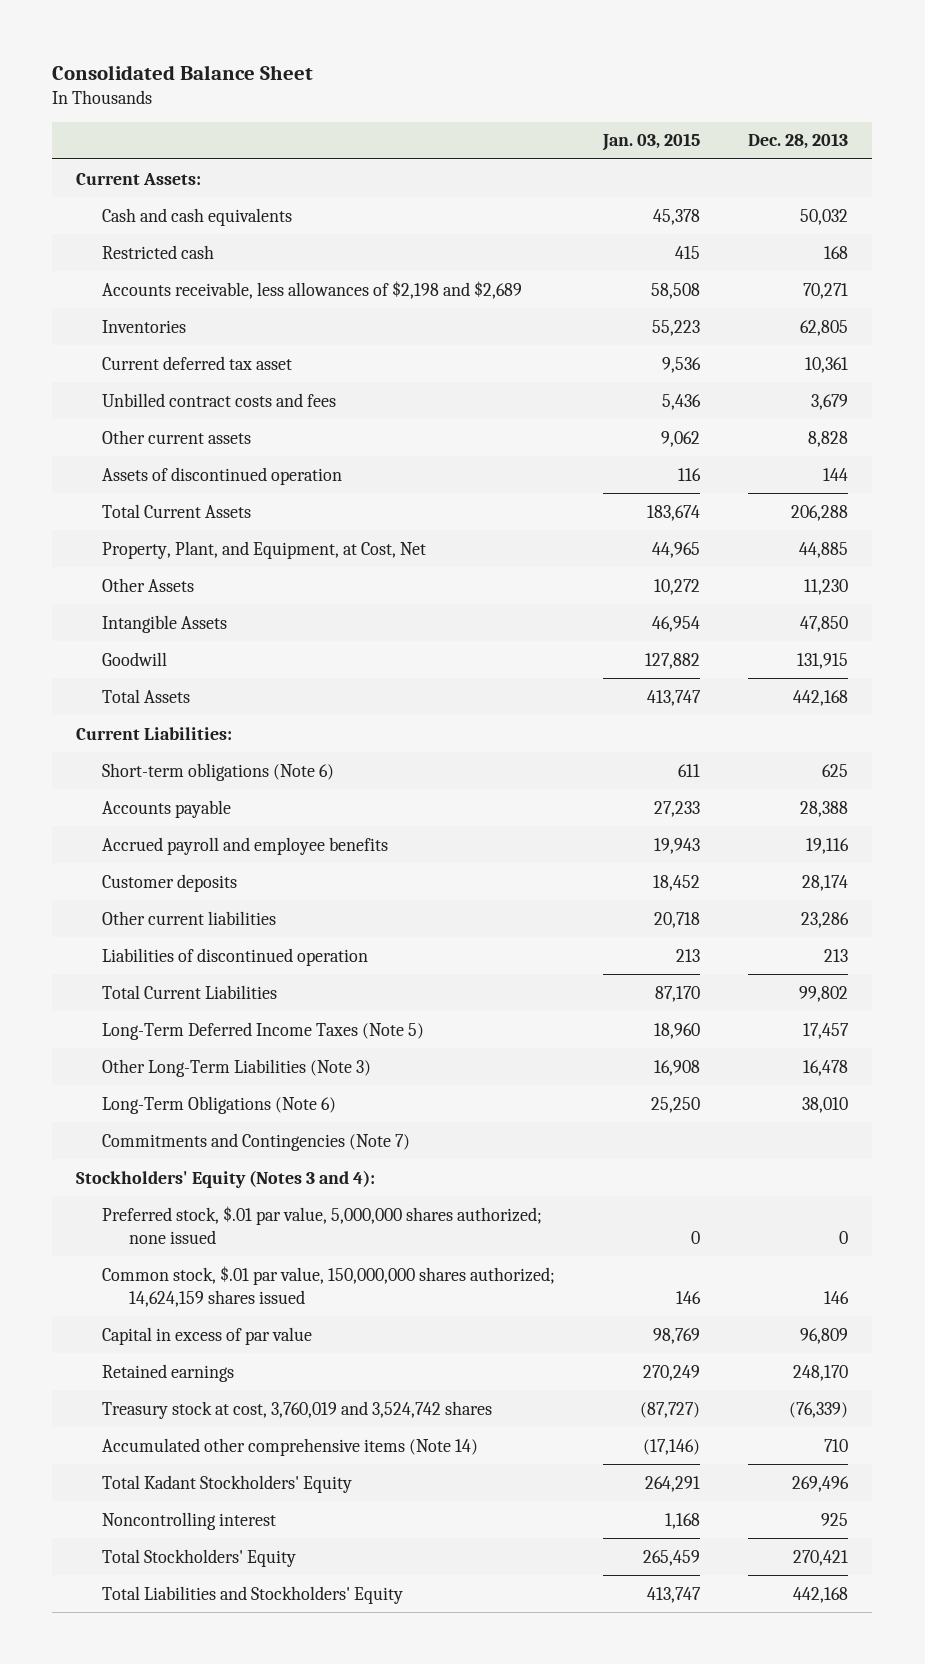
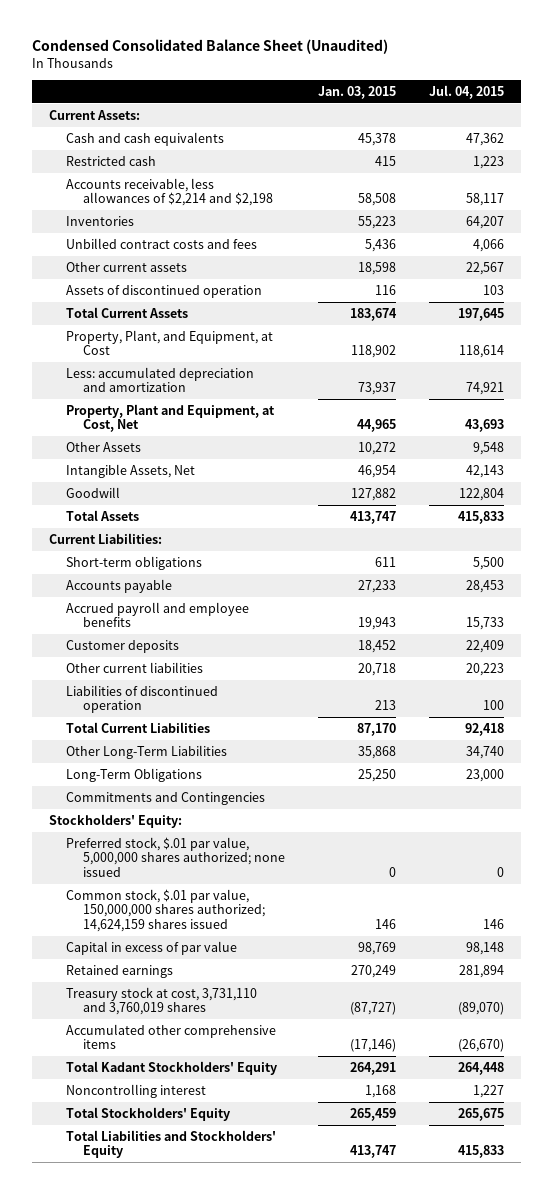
[52,64,314,80] Consolidated Balance Sheet -> [32,39,389,55] Condensed Consolidated Balance Sheet (Unaudited)
[748,133,849,150] Dec. 28, 2013 -> none
none -> [429,84,505,99] Jul. 04, 2015
[102,280,523,299] Accounts receivable, less allowances of $2,198 and $2,689 -> [65,177,274,207] Accounts receivable, less allowances of $2,214 and $2,198
[102,355,293,370] Current deferred tax asset -> none
[661,430,701,447] 9,062 -> [358,261,397,275] 18,598
none -> [65,329,273,356] Property, Plant, and Equipment, at Cost
none -> [65,366,254,393] Less: accumulated depreciation and amortization
[102,540,427,559] Property, Plant, and Equipment, at Cost, Net -> [65,403,275,433] Property, Plant and Equipment, at Cost, Net
[102,614,228,633] Intangible Assets -> [65,463,195,478] Intangible Assets, Net
[102,762,335,781] Short-term obligations (Note 6) -> [65,555,202,570] Short-term obligations
[102,1021,425,1040] Long-Term Deferred Income Taxes (Note 5) -> none
[102,1058,372,1077] Other Long-Term Liabilities (Note 3) -> [65,744,227,759] Other Long-Term Liabilities
[654,1059,701,1076] 16,908 -> [358,745,397,759] 35,868
[102,1095,337,1114] Long-Term Obligations (Note 6) -> [65,767,202,782] Long-Term Obligations
[102,1132,411,1151] Commitments and Contingencies (Note 7) -> [65,791,265,805] Commitments and Contingencies
[76,1169,376,1188] Stockholders' Equity (Notes 3 and 4): -> [48,813,182,828] Stockholders' Equity:
[102,1400,493,1419] Treasury stock at cost, 3,760,019 and 3,524,742 shares -> [65,986,257,1016] Treasury stock at cost, 3,731,110 and 3,760,019 shares
[102,1437,479,1456] Accumulated other comprehensive items (Note 14) -> [65,1023,276,1050] Accumulated other comprehensive items

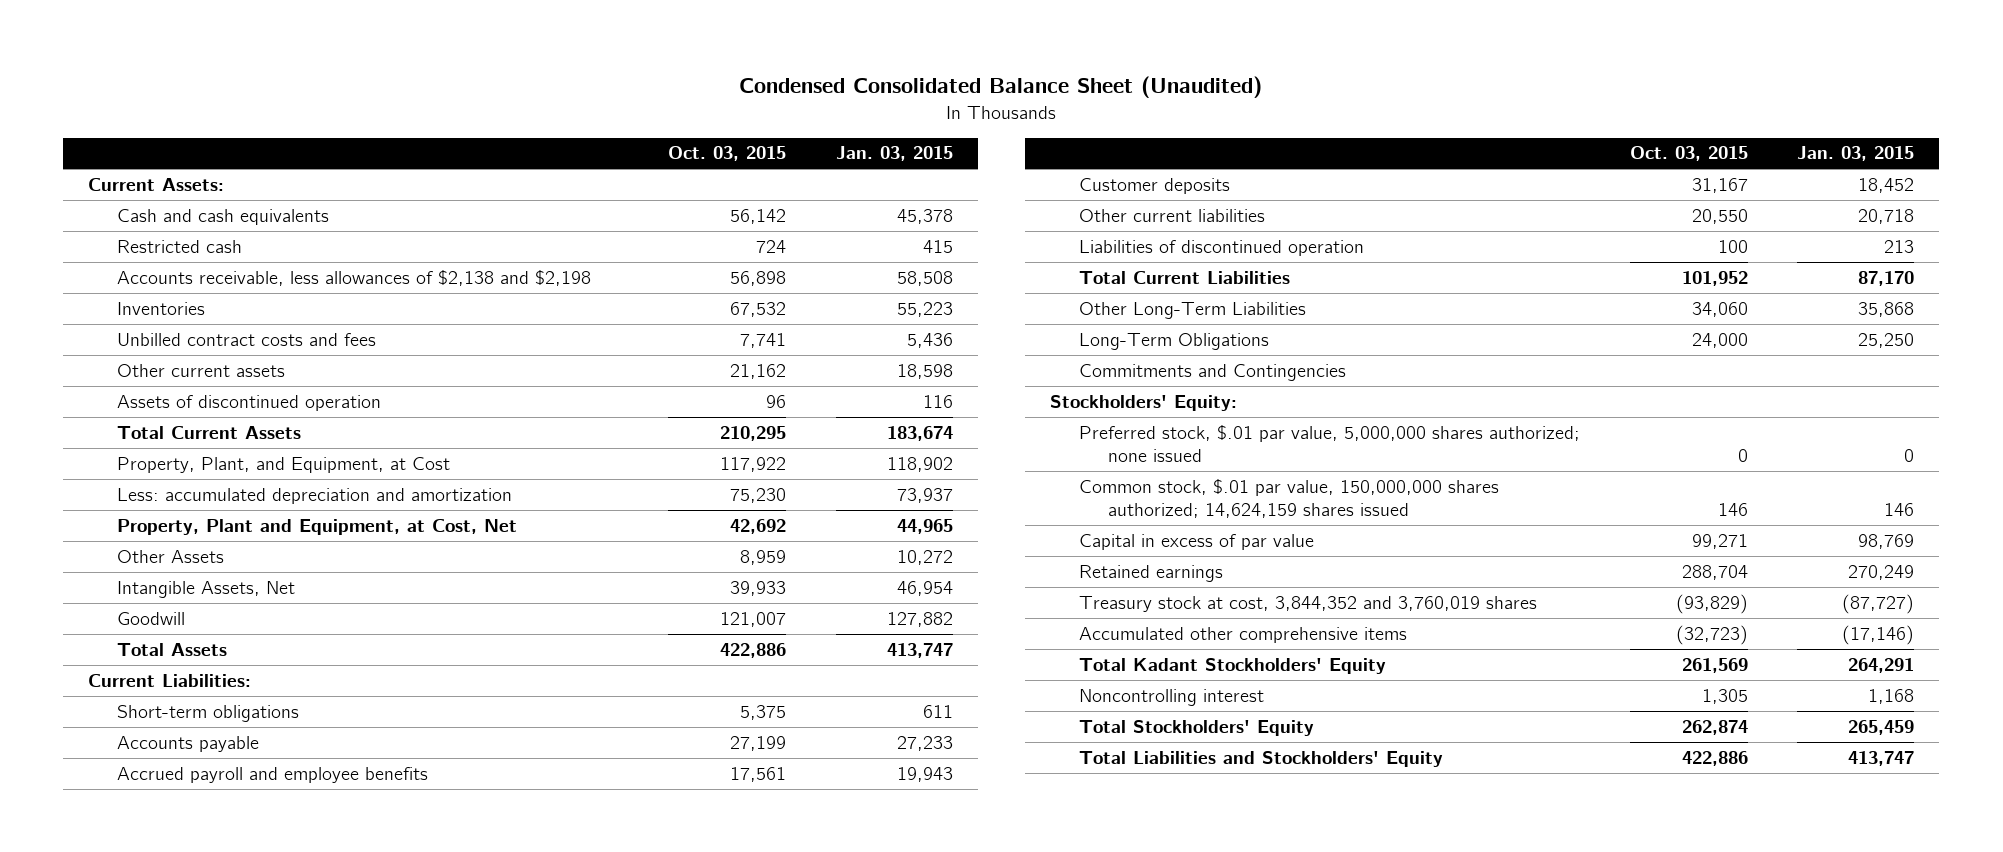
[429,84,505,99] Jul. 04, 2015 -> none
none -> [667,146,786,162] Oct. 03, 2015
[65,177,274,207] Accounts receivable, less allowances of $2,214 and $2,198 -> [117,269,592,286] Accounts receivable, less allowances of $2,138 and $2,198
[65,986,257,1016] Treasury stock at cost, 3,731,110 and 3,760,019 shares -> [1078,595,1537,612] Treasury stock at cost, 3,844,352 and 3,760,019 shares

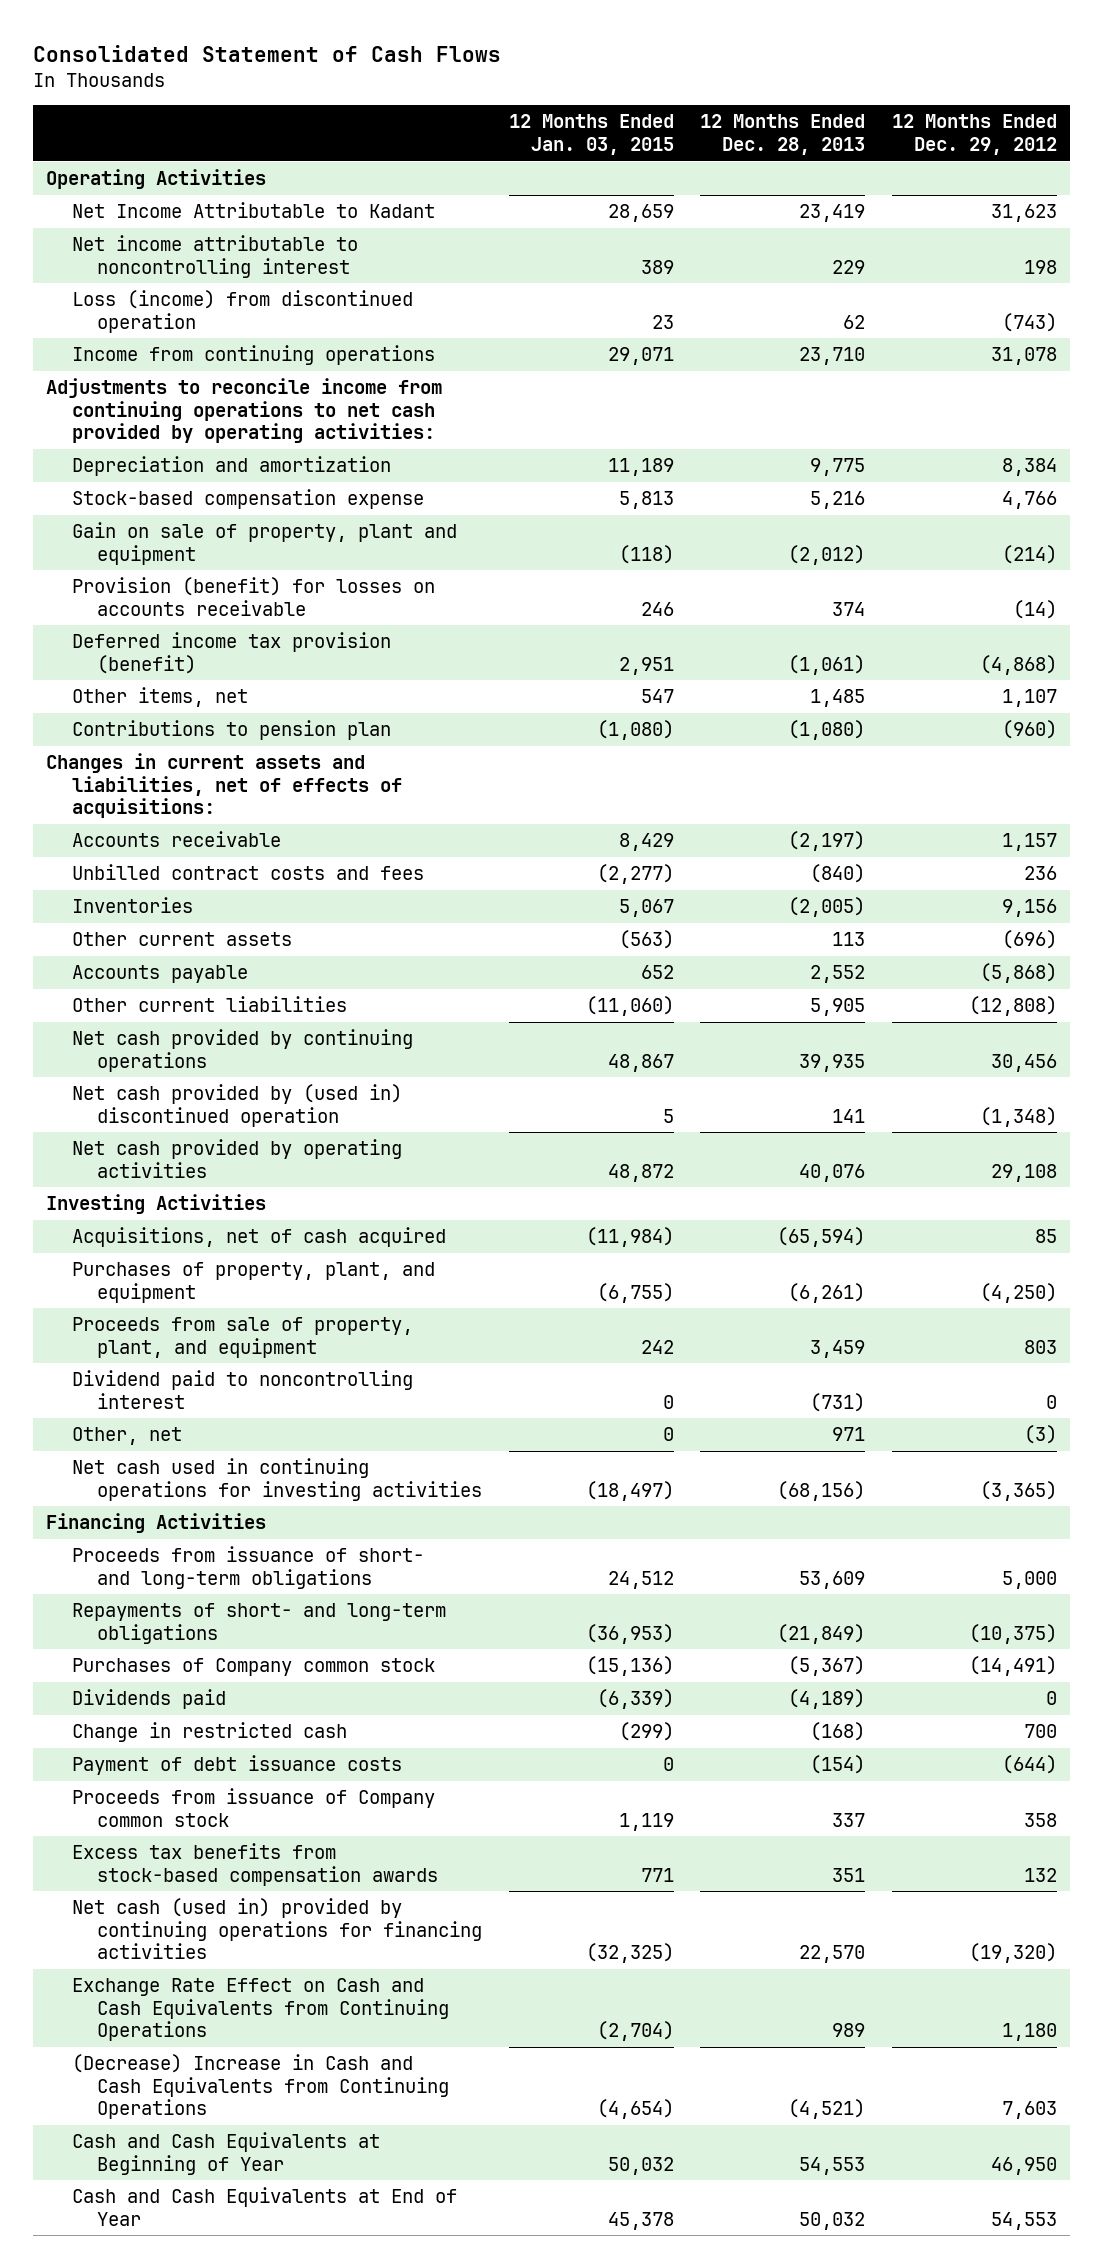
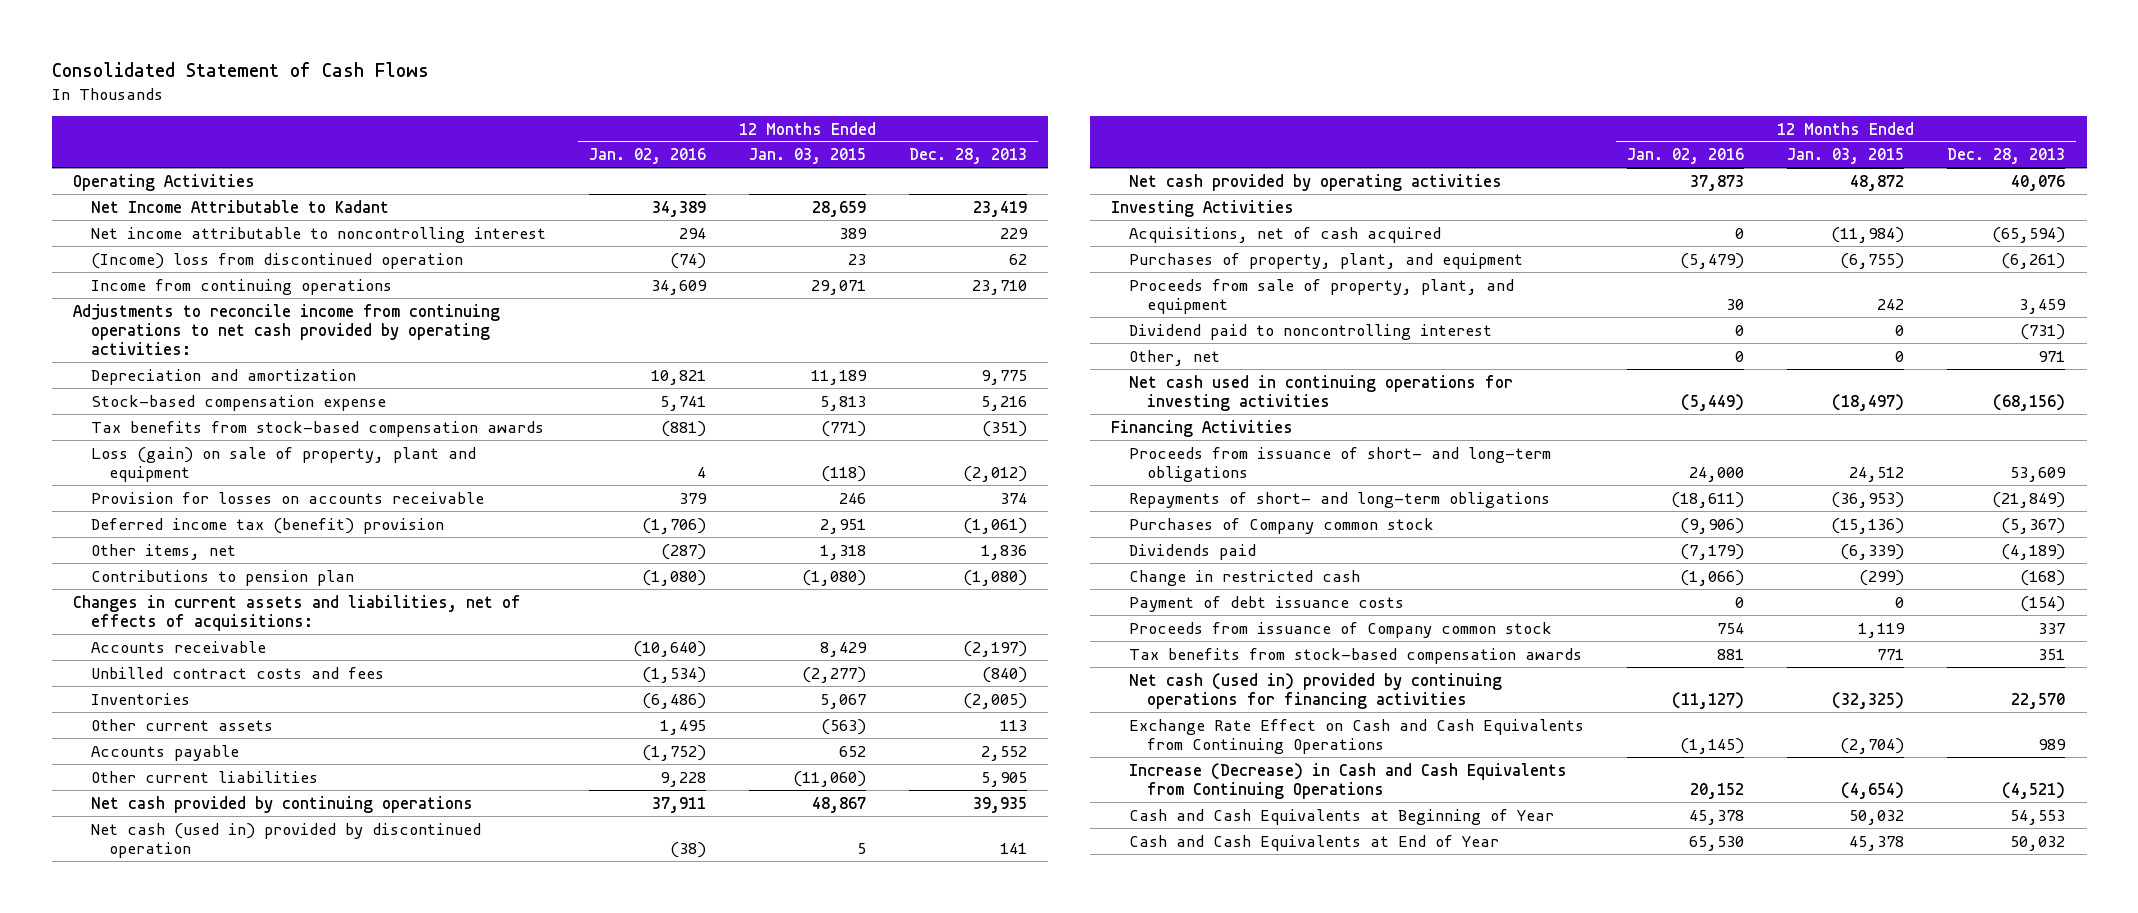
[891,114,1057,155] 12 Months Ended Dec. 29, 2012 -> none
none -> [589,148,707,165] Jan. 02, 2016
[71,290,413,333] Loss (income) from discontinued operation -> [91,252,464,269] (Income) loss from discontinued operation
none -> [91,420,545,437] Tax benefits from stock-based compensation awards
[71,522,457,565] Gain on sale of property, plant and equipment -> [91,446,477,482] Loss (gain) on sale of property, plant and equipment
[71,577,435,616] Provision (benefit) for losses on accounts receivable -> [91,491,485,504] Provision for losses on accounts receivable
[71,632,391,674] Deferred income tax provision (benefit) -> [91,517,445,534] Deferred income tax (benefit) provision
[640,689,674,704] 547 -> [820,544,867,560] 1,318
[810,689,866,708] 1,485 -> [980,544,1027,560] 1,836
[71,1084,402,1127] Net cash provided by (used in) discontinued operation -> [91,822,482,858] Net cash (used in) provided by discontinued operation
[71,1843,439,1886] Excess tax benefits from stock-based compensation awards -> [1129,647,1583,664] Tax benefits from stock-based compensation awards
[71,2054,450,2119] (Decrease) Increase in Cash and Cash Equivalents from Continuing Operations -> [1129,762,1568,799] Increase (Decrease) in Cash and Cash Equivalents from Continuing Operations

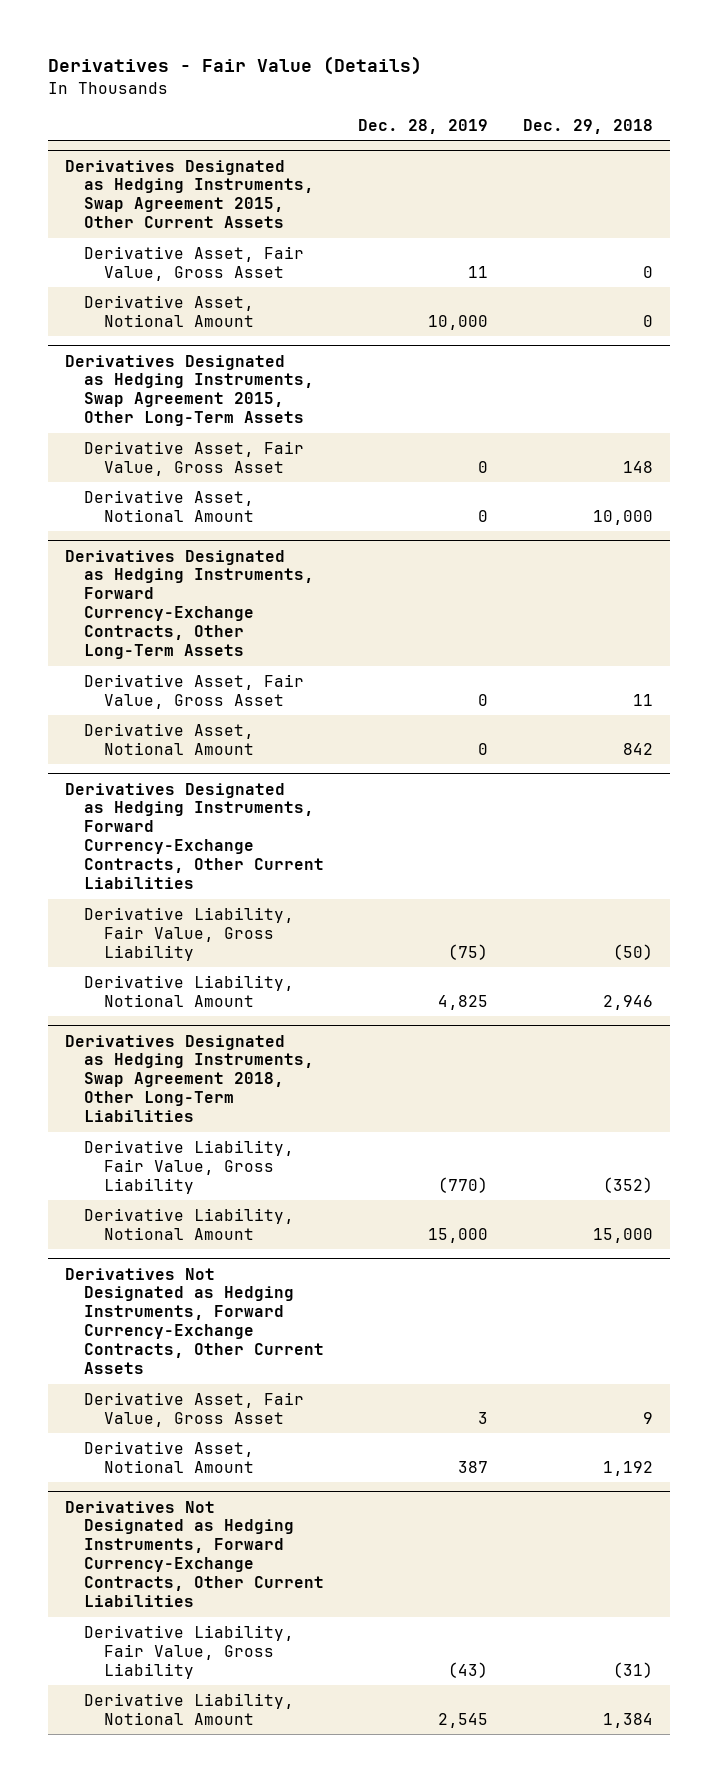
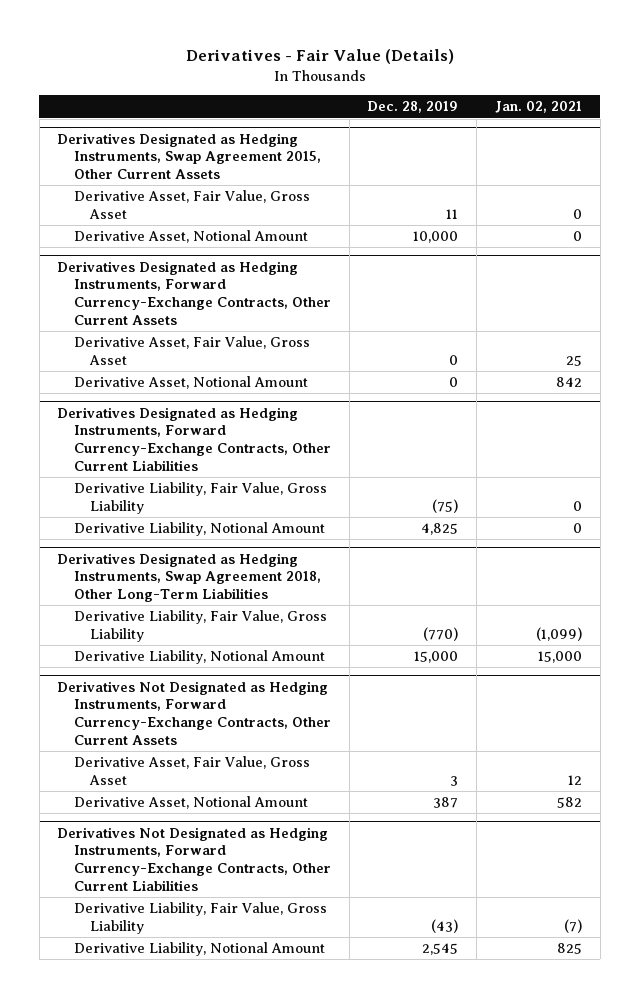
[522,118,653,134] Dec. 29, 2018 -> none
none -> [495,101,583,114] Jan. 02, 2021
[64,354,315,427] Derivatives Designated as Hedging Instruments, Swap Agreement 2015, Other Long-Term Assets -> none
[84,441,305,476] Derivative Asset, Fair Value, Gross Asset -> none
[84,490,255,522] Derivative Asset, Notional Amount -> none
[64,549,315,660] Derivatives Designated as Hedging Instruments, Forward Currency-Exchange Contracts, Other Long-Term Assets -> [57,260,331,325] Derivatives Designated as Hedging Instruments, Forward Currency-Exchange Contracts, Other Current Assets

